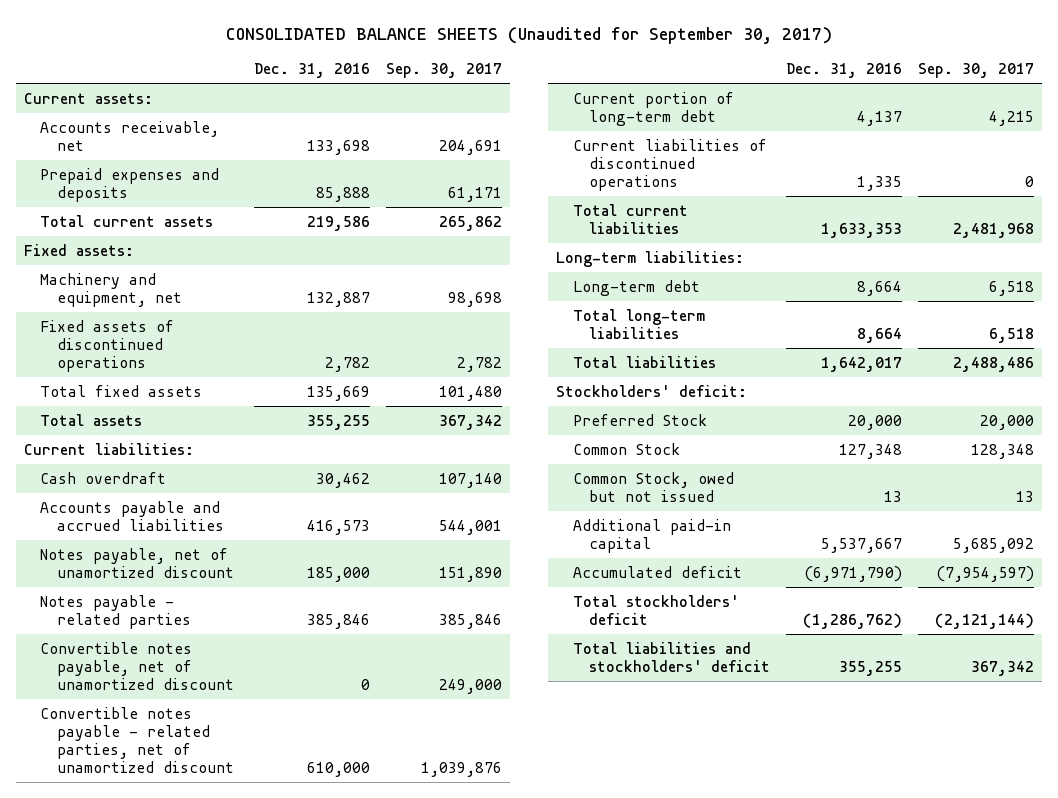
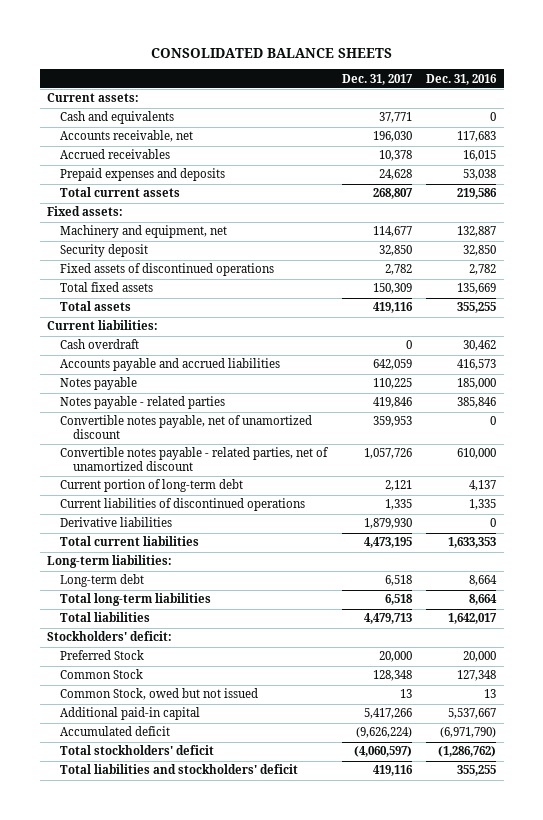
[225,26,832,44] CONSOLIDATED BALANCE SHEETS (Unaudited for September 30, 2017) -> [150,47,392,58] CONSOLIDATED BALANCE SHEETS
[385,63,502,79] Sep. 30, 2017 -> none
none -> [341,73,413,85] Dec. 31, 2017
none -> [60,111,175,125] Cash and equivalents
[306,139,370,155] 133,698 -> [457,131,497,143] 117,683
none -> [60,149,171,160] Accrued receivables
[315,186,370,202] 85,888 -> [463,169,497,181] 53,038
none -> [60,244,149,258] Security deposit
[40,547,234,578] Notes payable, net of unamortized discount -> [60,377,138,391] Notes payable
none -> [60,517,173,528] Derivative liabilities

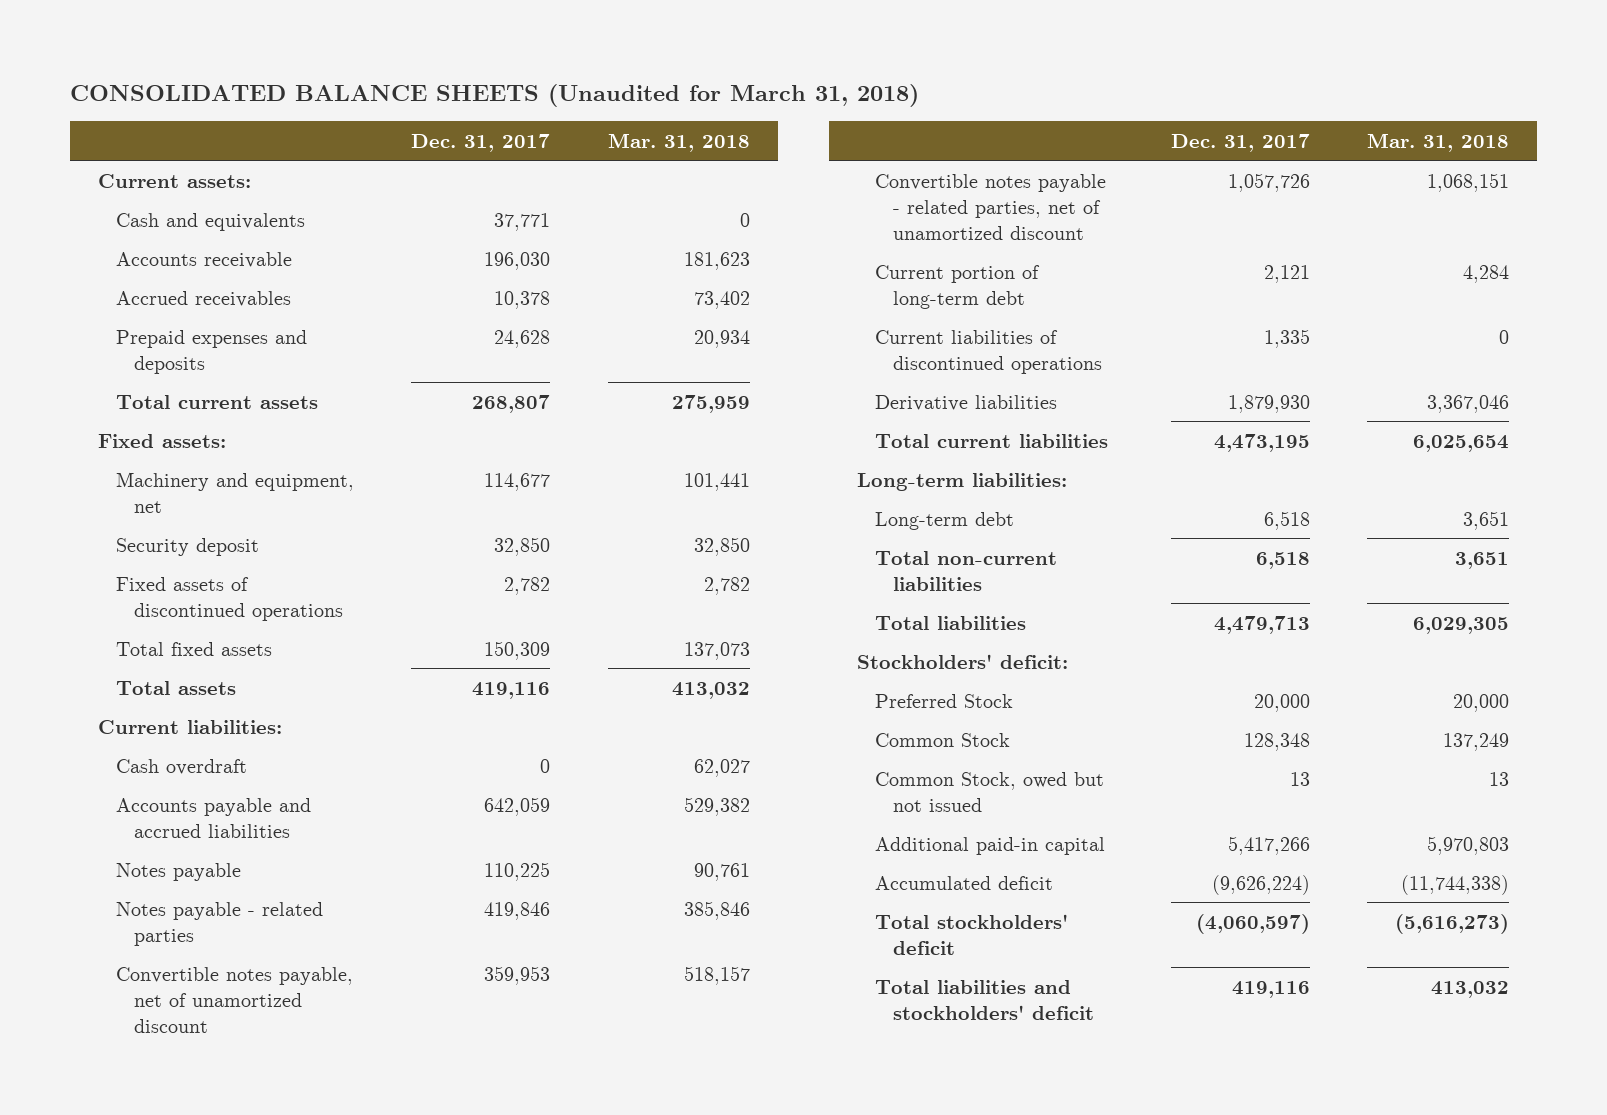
[150,47,392,58] CONSOLIDATED BALANCE SHEETS -> [69,83,919,107] CONSOLIDATED BALANCE SHEETS (Unaudited for March 31, 2018)
[426,73,498,85] Dec. 31, 2016 -> none
none -> [607,132,750,152] Mar. 31, 2018
[60,130,194,143] Accounts receivable, net -> [116,251,293,268] Accounts receivable
[60,593,212,607] Total long-term liabilities -> [875,550,1058,591] Total non-current liabilities

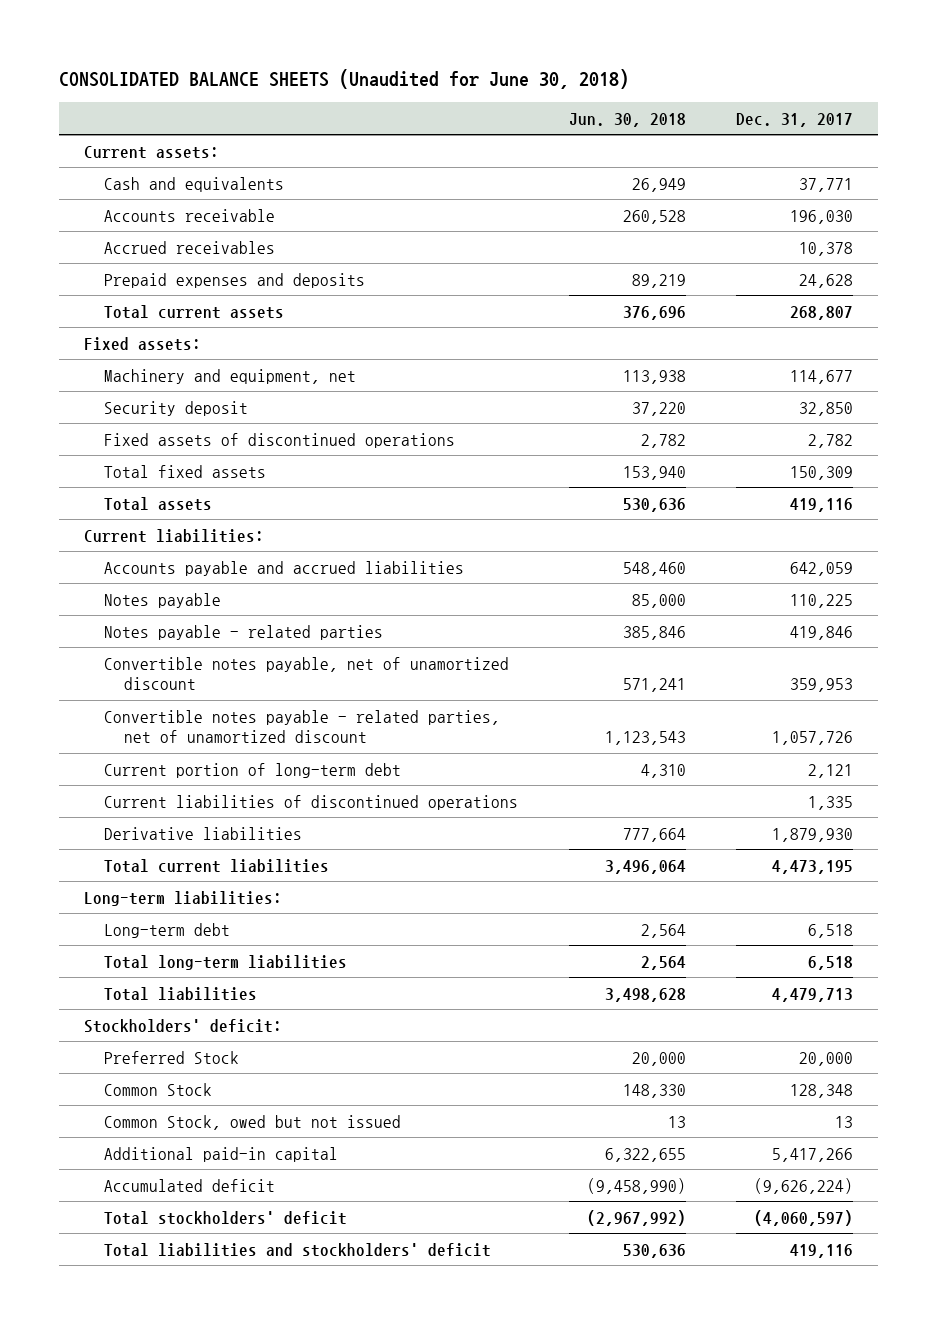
[69,83,919,107] CONSOLIDATED BALANCE SHEETS (Unaudited for March 31, 2018) -> [58,69,629,90] CONSOLIDATED BALANCE SHEETS (Unaudited for June 30, 2018)
[607,132,750,152] Mar. 31, 2018 -> none
none -> [568,112,686,127] Jun. 30, 2018
[116,758,248,775] Cash overdraft -> none
[875,550,1058,591] Total non-current liabilities -> [104,954,348,970] Total long-term liabilities

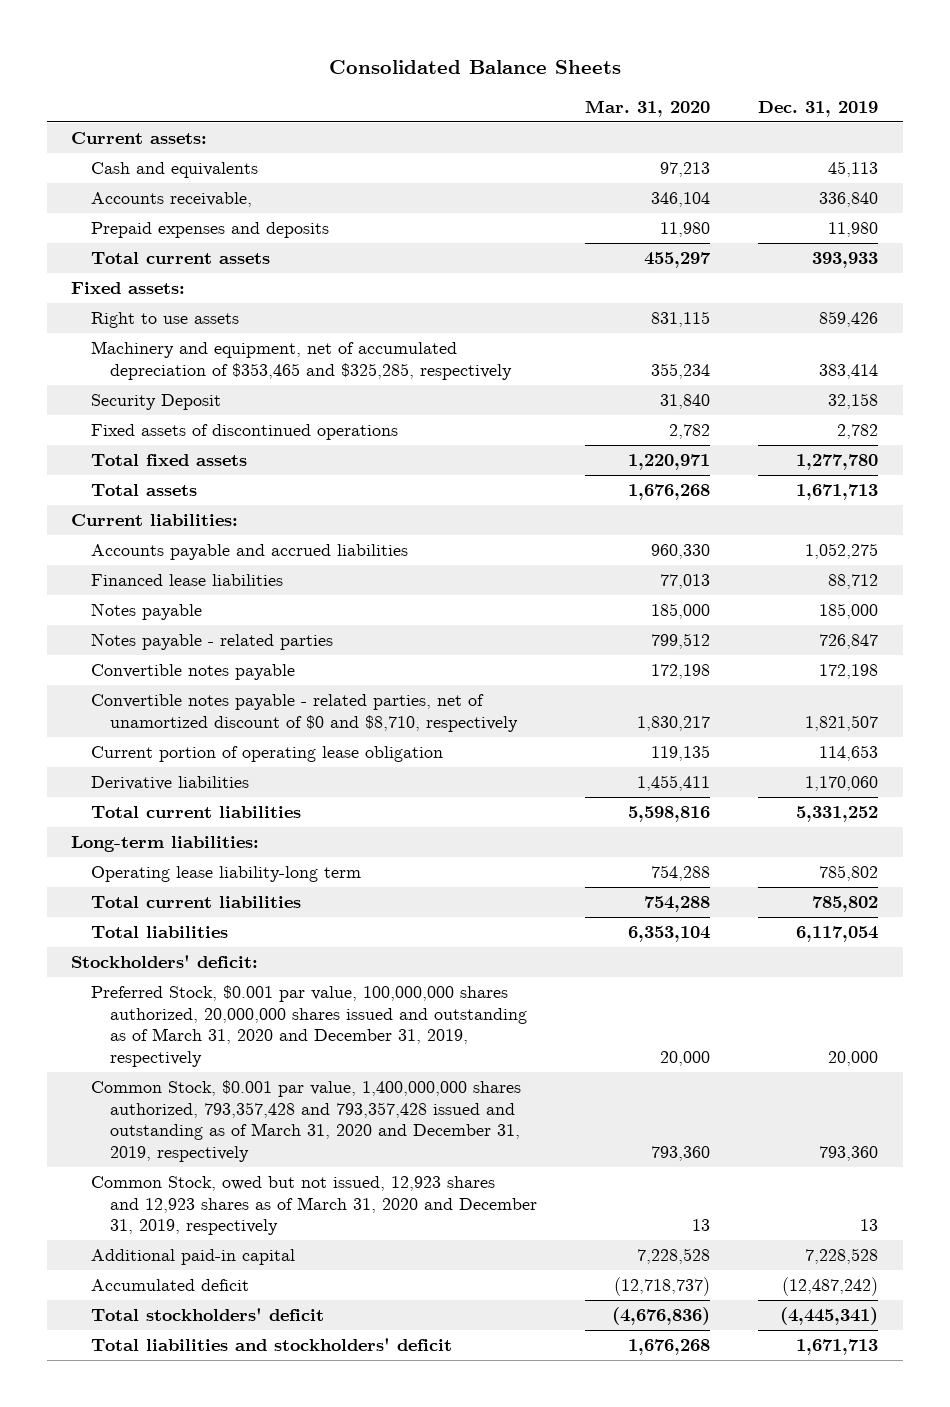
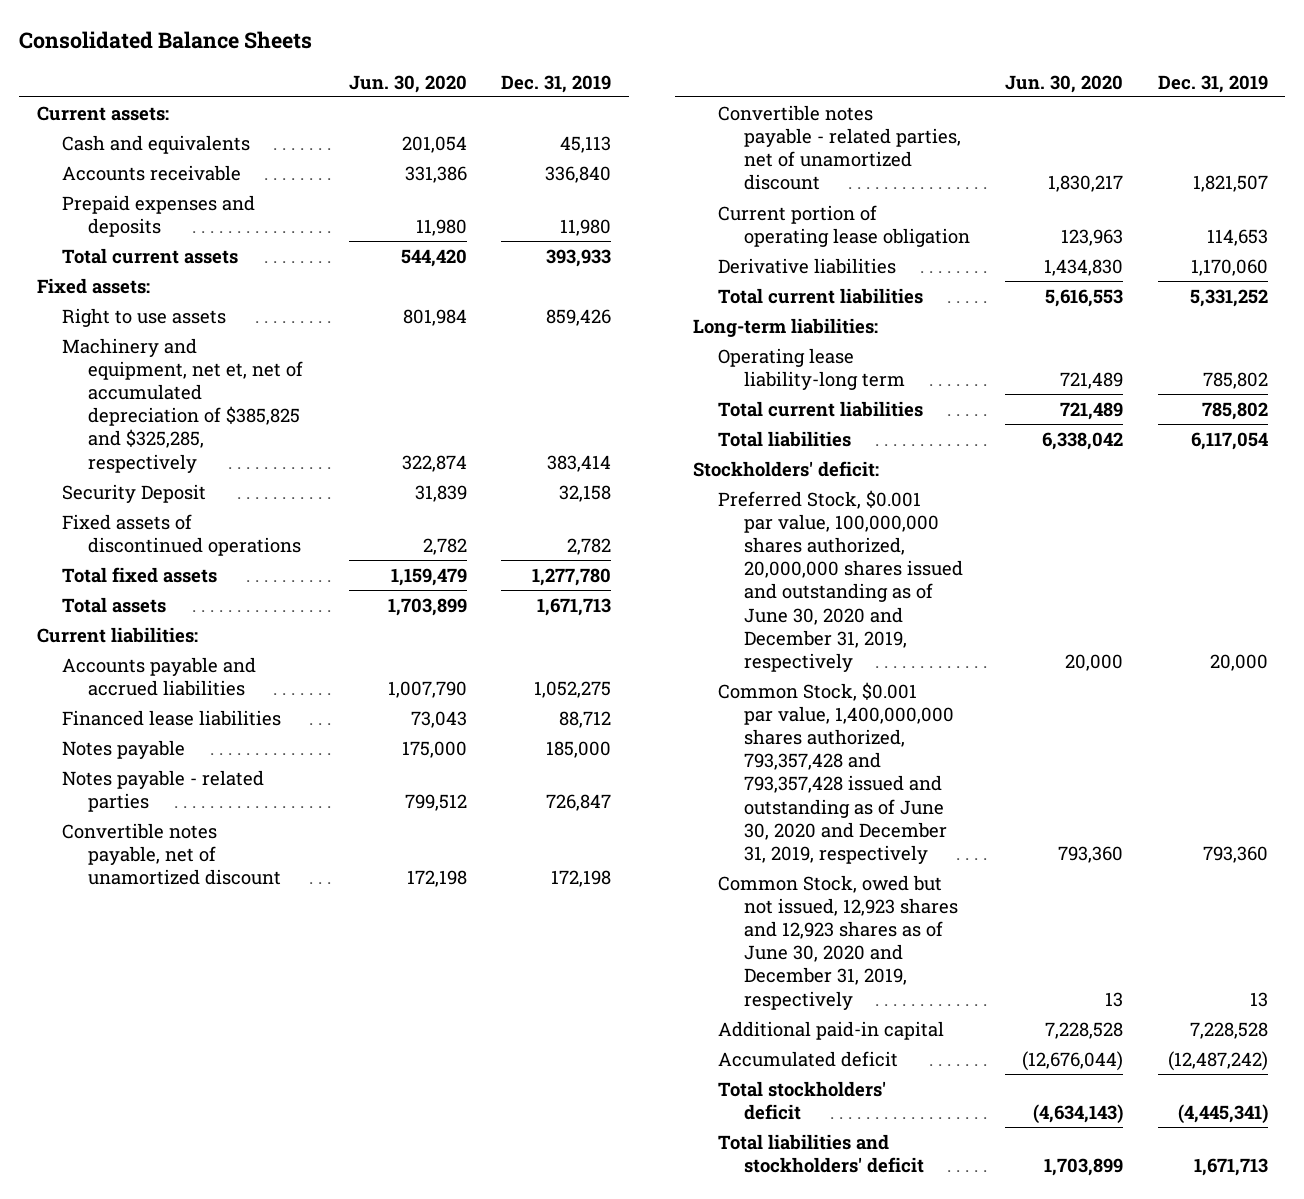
[584,99,710,117] Mar. 31, 2020 -> none
none -> [348,74,467,93] Jun. 30, 2020
[90,192,252,208] Accounts receivable, -> [62,164,242,181] Accounts receivable
[90,341,512,380] Machinery and equipment, net of accumulated depreciation of $353,465 and $325,285, respectively -> [62,337,303,473] Machinery and equipment, net et, net of accumulated depreciation of $385,825 and $325,285, respectively
[90,664,295,681] Convertible notes payable -> [62,822,281,886] Convertible notes payable, net of unamortized discount
[90,694,518,732] Convertible notes payable - related parties, net of unamortized discount of $0 and $8,710, respectively -> [718,104,961,191] Convertible notes payable - related parties, net of unamortized discount
[90,985,527,1067] Preferred Stock, $0.001 par value, 100,000,000 shares authorized, 20,000,000 shares issued and outstanding as of March 31, 2020 and December 31, 2019, respectively -> [718,489,963,672] Preferred Stock, $0.001 par value, 100,000,000 shares authorized, 20,000,000 shares issued and outstanding as of June 30, 2020 and December 31, 2019, respectively
[90,1080,521,1162] Common Stock, $0.001 par value, 1,400,000,000 shares authorized, 793,357,428 and 793,357,428 issued and outstanding as of March 31, 2020 and December 31, 2019, respectively -> [718,681,954,864] Common Stock, $0.001 par value, 1,400,000,000 shares authorized, 793,357,428 and 793,357,428 issued and outstanding as of June 30, 2020 and December 31, 2019, respectively
[90,1176,537,1236] Common Stock, owed but not issued, 12,923 shares and 12,923 shares as of March 31, 2020 and December 31, 2019, respectively -> [718,874,958,1010] Common Stock, owed but not issued, 12,923 shares and 12,923 shares as of June 30, 2020 and December 31, 2019, respectively

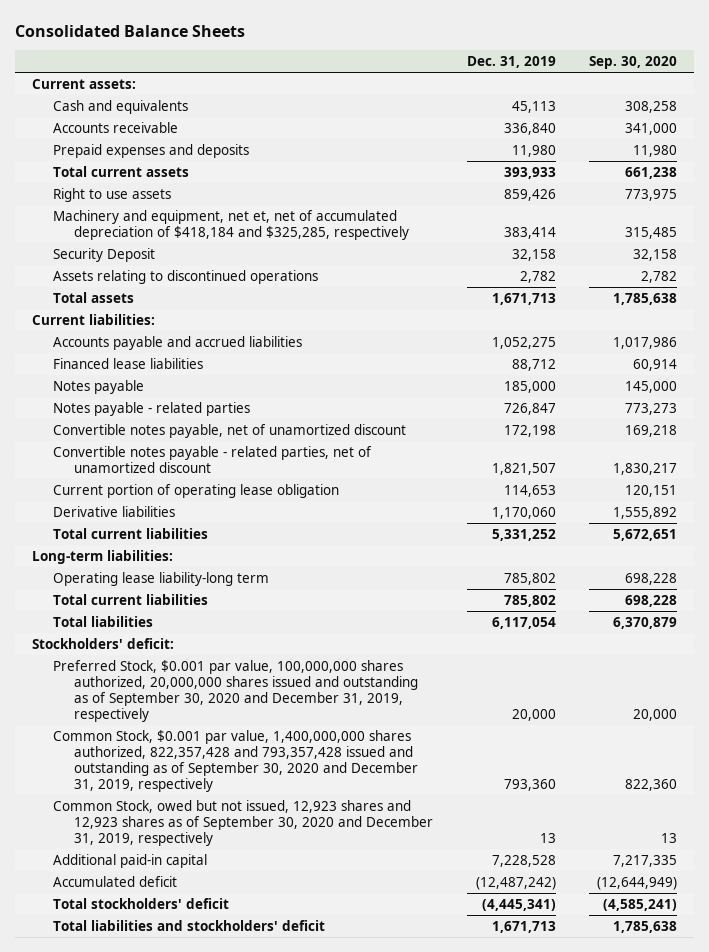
[348,74,467,93] Jun. 30, 2020 -> none
none -> [589,56,678,70] Sep. 30, 2020
[36,277,150,294] Fixed assets: -> none
[62,337,303,473] Machinery and equipment, net et, net of accumulated depreciation of $385,825 and $325,285, respectively -> [53,209,410,241] Machinery and equipment, net et, net of accumulated depreciation of $418,184 and $325,285, respectively
[62,566,218,583] Total fixed assets -> none
[62,513,301,556] Fixed assets of discontinued operations -> [53,269,319,284] Assets relating to discontinued operations
[718,489,963,672] Preferred Stock, $0.001 par value, 100,000,000 shares authorized, 20,000,000 shares issued and outstanding as of June 30, 2020 and December 31, 2019, respectively -> [53,659,419,723] Preferred Stock, $0.001 par value, 100,000,000 shares authorized, 20,000,000 shares issued and outstanding as of September 30, 2020 and December 31, 2019, respectively
[718,681,954,864] Common Stock, $0.001 par value, 1,400,000,000 shares authorized, 793,357,428 and 793,357,428 issued and outstanding as of June 30, 2020 and December 31, 2019, respectively -> [53,729,419,793] Common Stock, $0.001 par value, 1,400,000,000 shares authorized, 822,357,428 and 793,357,428 issued and outstanding as of September 30, 2020 and December 31, 2019, respectively
[718,874,958,1010] Common Stock, owed but not issued, 12,923 shares and 12,923 shares as of June 30, 2020 and December 31, 2019, respectively -> [53,799,434,847] Common Stock, owed but not issued, 12,923 shares and 12,923 shares as of September 30, 2020 and December 31, 2019, respectively

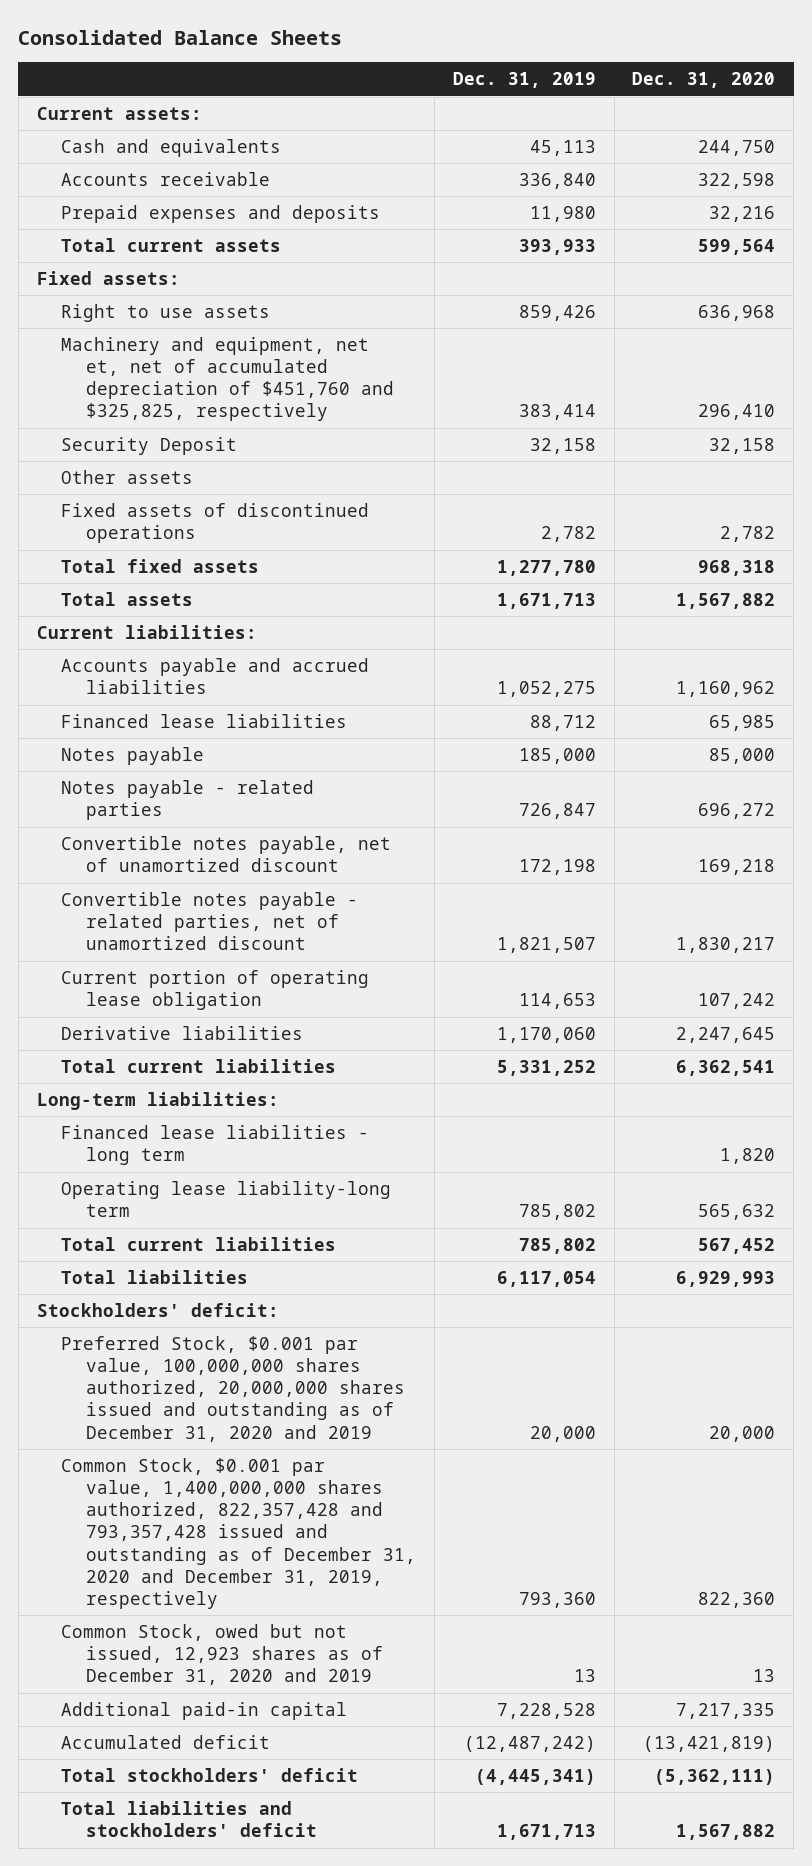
[589,56,678,70] Sep. 30, 2020 -> none
none -> [632,72,776,89] Dec. 31, 2020
none -> [36,270,180,285] Fixed assets:
[53,209,410,241] Machinery and equipment, net et, net of accumulated depreciation of $418,184 and $325,285, respectively -> [61,336,394,422] Machinery and equipment, net et, net of accumulated depreciation of $451,760 and $325,825, respectively
none -> [61,469,194,484] Other assets
[53,269,319,284] Assets relating to discontinued operations -> [61,502,370,544] Fixed assets of discontinued operations
none -> [61,558,260,573] Total fixed assets
none -> [61,1124,370,1166] Financed lease liabilities - long term
[53,659,419,723] Preferred Stock, $0.001 par value, 100,000,000 shares authorized, 20,000,000 shares issued and outstanding as of September 30, 2020 and December 31, 2019, respectively -> [61,1335,405,1442] Preferred Stock, $0.001 par value, 100,000,000 shares authorized, 20,000,000 shares issued and outstanding as of December 31, 2020 and 2019
[53,729,419,793] Common Stock, $0.001 par value, 1,400,000,000 shares authorized, 822,357,428 and 793,357,428 issued and outstanding as of September 30, 2020 and December 31, 2019, respectively -> [61,1457,416,1609] Common Stock, $0.001 par value, 1,400,000,000 shares authorized, 822,357,428 and 793,357,428 issued and outstanding as of December 31, 2020 and December 31, 2019, respectively
[53,799,434,847] Common Stock, owed but not issued, 12,923 shares and 12,923 shares as of September 30, 2020 and December 31, 2019, respectively -> [61,1623,383,1686] Common Stock, owed but not issued, 12,923 shares as of December 31, 2020 and 2019

